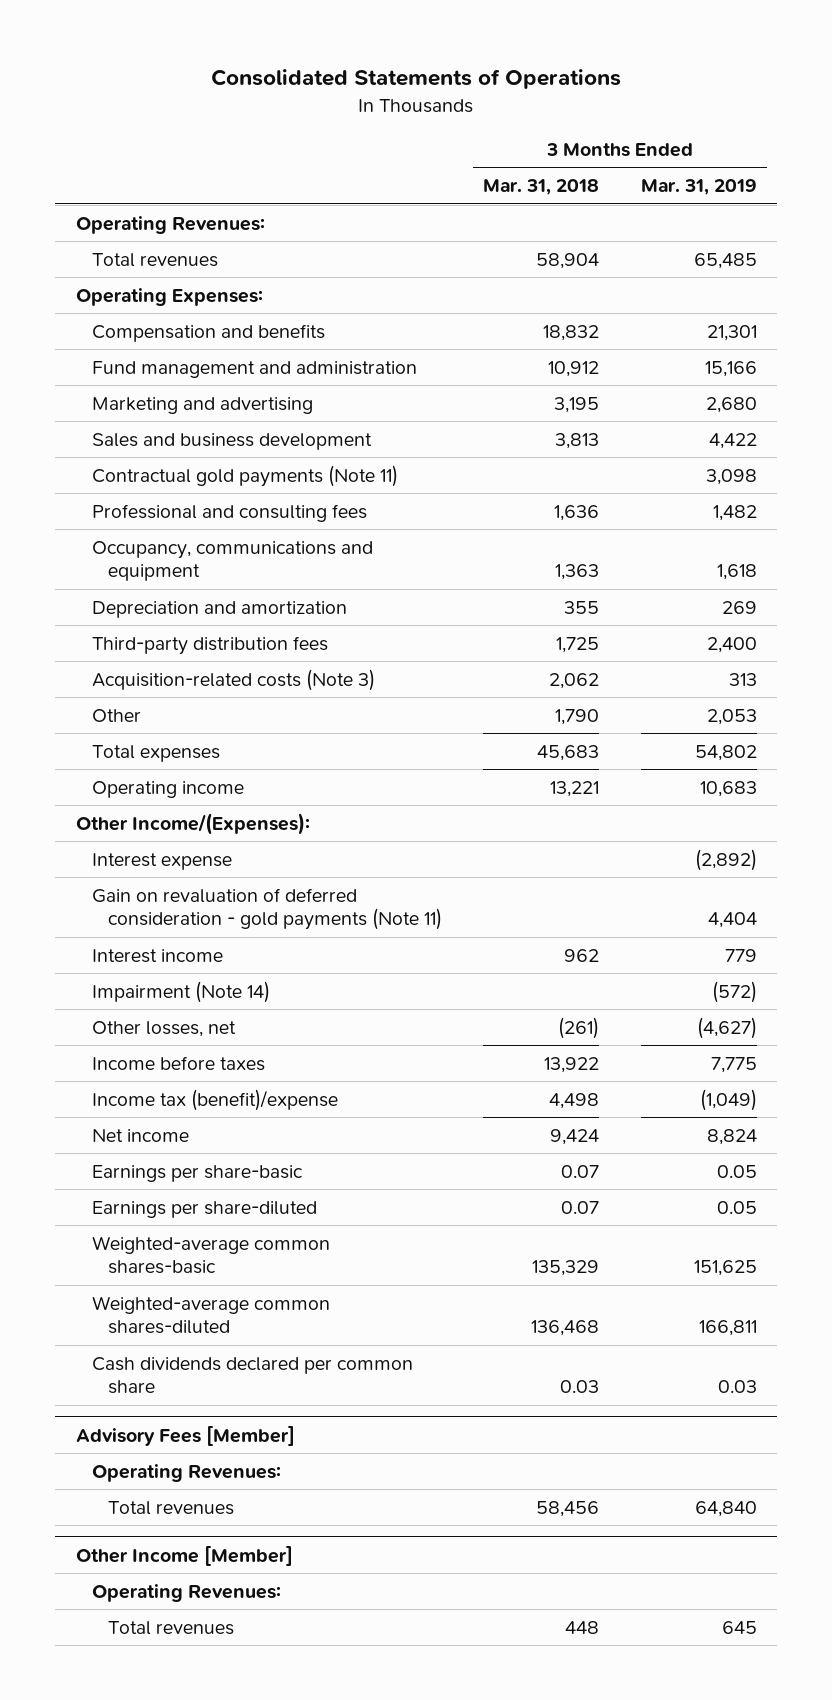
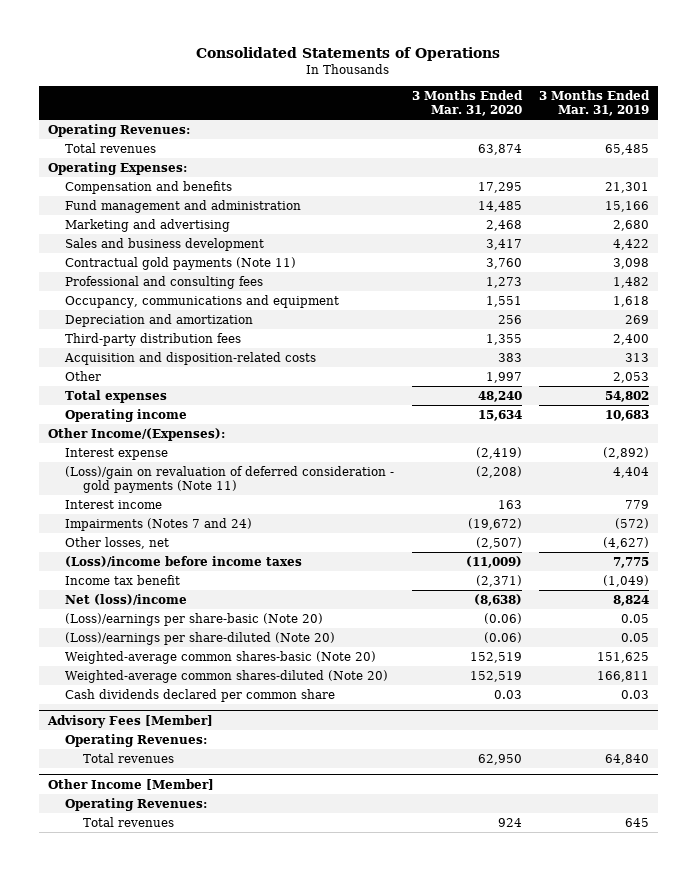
[483,179,600,196] Mar. 31, 2018 -> none
none -> [411,89,523,116] 3 Months Ended Mar. 31, 2020
[91,668,375,691] Acquisition-related costs (Note 3) -> [64,352,317,366] Acquisition and disposition-related costs
[91,887,442,931] Gain on revaluation of deferred consideration - gold payments (Note 11) -> [65,466,395,494] (Loss)/gain on revaluation of deferred consideration - gold payments (Note 11)
[91,980,270,1003] Impairment (Note 14) -> [65,518,253,532] Impairments (Notes 7 and 24)
[91,1055,265,1071] Income before taxes -> [65,556,303,568] (Loss)/income before income taxes
[91,1088,338,1111] Income tax (benefit)/expense -> [65,575,181,586] Income tax benefit
[91,1128,189,1142] Net income -> [65,594,188,606] Net (loss)/income
[91,1164,303,1182] Earnings per share-basic -> [65,613,324,627] (Loss)/earnings per share-basic (Note 20)
[91,1200,317,1218] Earnings per share-diluted -> [65,632,336,646] (Loss)/earnings per share-diluted (Note 20)
[91,1235,330,1275] Weighted-average common shares-basic -> [65,651,377,665] Weighted-average common shares-basic (Note 20)
[91,1295,330,1335] Weighted-average common shares-diluted -> [65,670,389,684] Weighted-average common shares-diluted (Note 20)

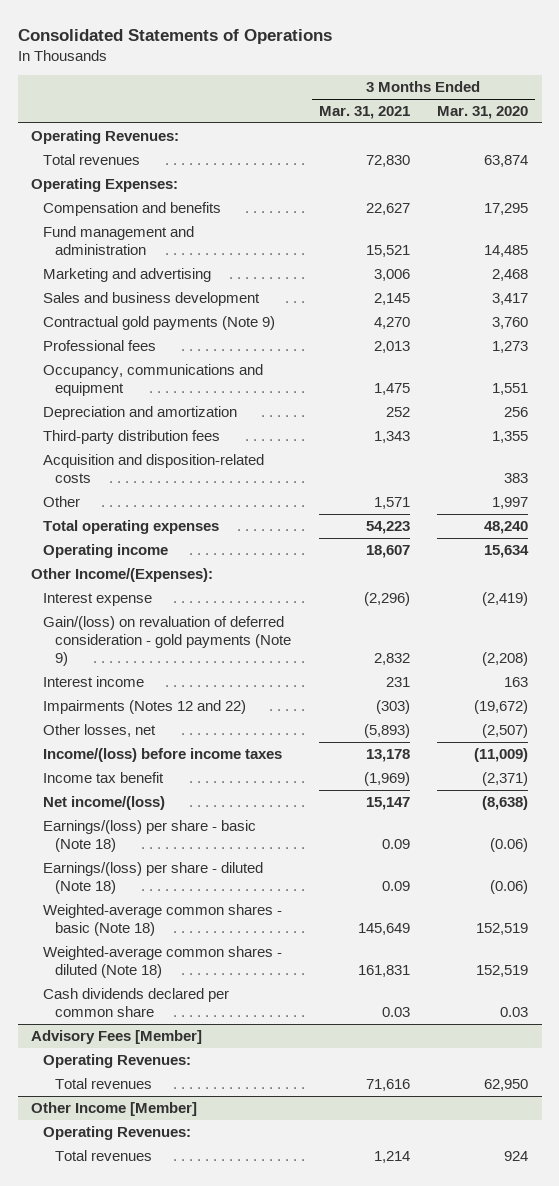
[538,89,650,116] 3 Months Ended Mar. 31, 2019 -> none
none -> [318,106,410,120] Mar. 31, 2021
[65,257,297,271] Contractual gold payments (Note 11) -> [43,315,276,330] Contractual gold payments (Note 9)
[65,276,264,290] Professional and consulting fees -> [43,339,157,351] Professional fees
[65,390,168,404] Total expenses -> [43,519,220,534] Total operating expenses
[65,466,395,494] (Loss)/gain on revaluation of deferred consideration - gold payments (Note 11) -> [43,615,292,667] Gain/(loss) on revaluation of deferred consideration - gold payments (Note 9)
[65,518,253,532] Impairments (Notes 7 and 24) -> [43,699,247,714] Impairments (Notes 12 and 22)
[65,556,303,568] (Loss)/income before income taxes -> [43,747,283,762] Income/(loss) before income taxes
[65,594,188,606] Net (loss)/income -> [43,795,166,810] Net income/(loss)
[65,613,324,627] (Loss)/earnings per share-basic (Note 20) -> [43,819,257,853] Earnings/(loss) per share - basic (Note 18)
[65,632,336,646] (Loss)/earnings per share-diluted (Note 20) -> [43,861,264,895] Earnings/(loss) per share - diluted (Note 18)
[65,651,377,665] Weighted-average common shares-basic (Note 20) -> [43,903,283,937] Weighted-average common shares - basic (Note 18)
[65,670,389,684] Weighted-average common shares-diluted (Note 20) -> [43,945,283,979] Weighted-average common shares - diluted (Note 18)

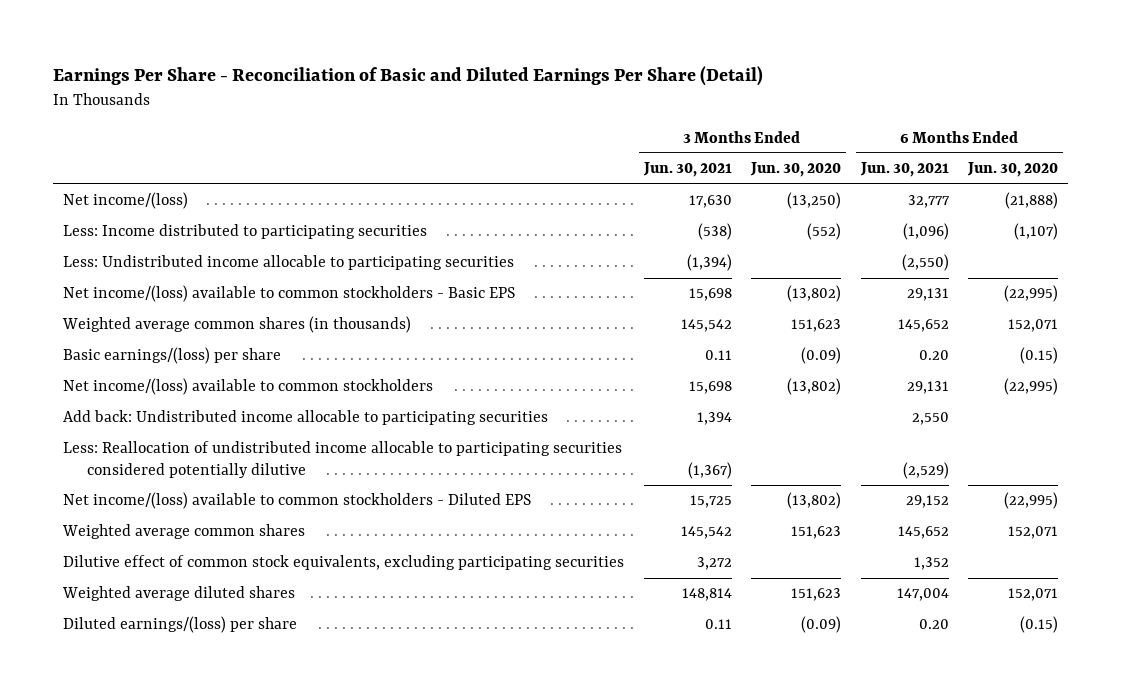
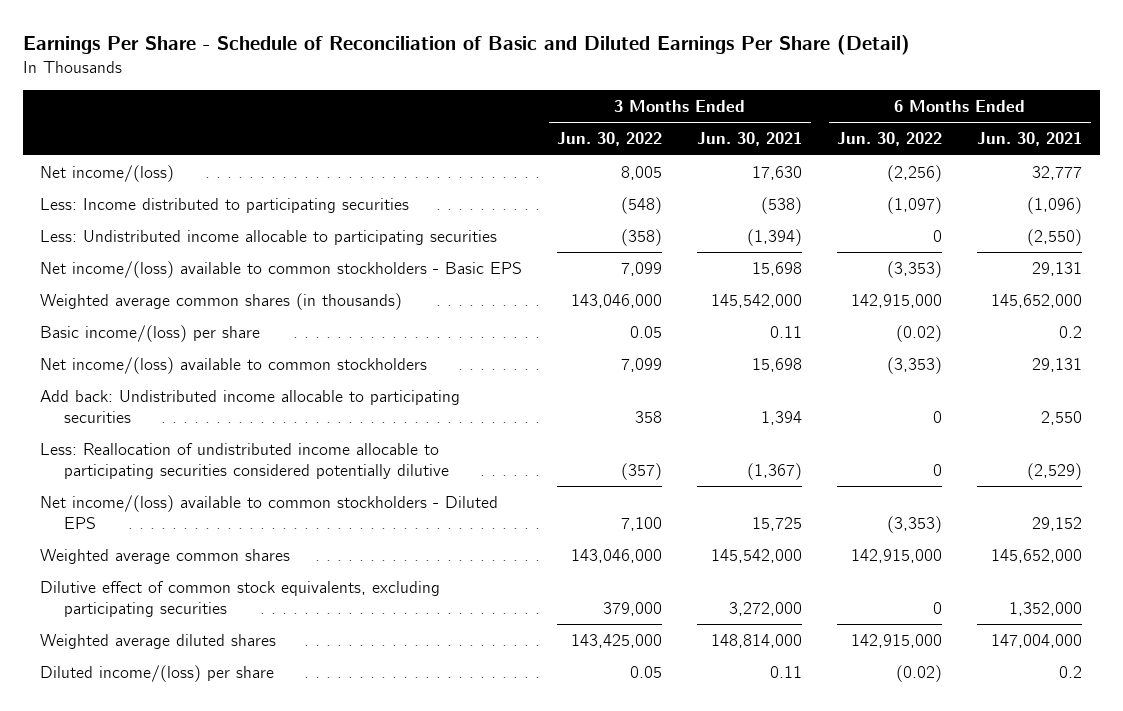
[53,65,764,86] Earnings Per Share - Reconciliation of Basic and Diluted Earnings Per Share (Detail) -> [23,34,911,55] Earnings Per Share - Schedule of Reconciliation of Basic and Diluted Earnings Per Share (Detail)
[750,162,842,178] Jun. 30, 2020 -> none
[967,162,1059,178] Jun. 30, 2020 -> none
none -> [557,132,663,147] Jun. 30, 2022
none -> [837,132,943,147] Jun. 30, 2022
[680,319,732,333] 145,542 -> [711,294,803,309] 145,542,000
[897,319,949,333] 145,652 -> [991,294,1083,309] 145,652,000
[63,347,282,365] Basic earnings/(loss) per share -> [40,325,261,343] Basic income/(loss) per share
[918,350,949,361] 0.20 -> [1059,326,1083,339] 0.2
[680,526,732,540] 145,542 -> [711,549,803,564] 145,542,000
[897,526,949,540] 145,652 -> [991,549,1083,564] 145,652,000
[696,557,732,571] 3,272 -> [729,601,803,616] 3,272,000
[913,557,949,571] 1,352 -> [1009,601,1083,616] 1,352,000
[681,588,732,602] 148,814 -> [711,634,803,649] 148,814,000
[896,588,949,602] 147,004 -> [991,634,1083,649] 147,004,000
[63,616,298,634] Diluted earnings/(loss) per share -> [40,665,275,683] Diluted income/(loss) per share
[918,619,949,630] 0.20 -> [1059,666,1083,679] 0.2

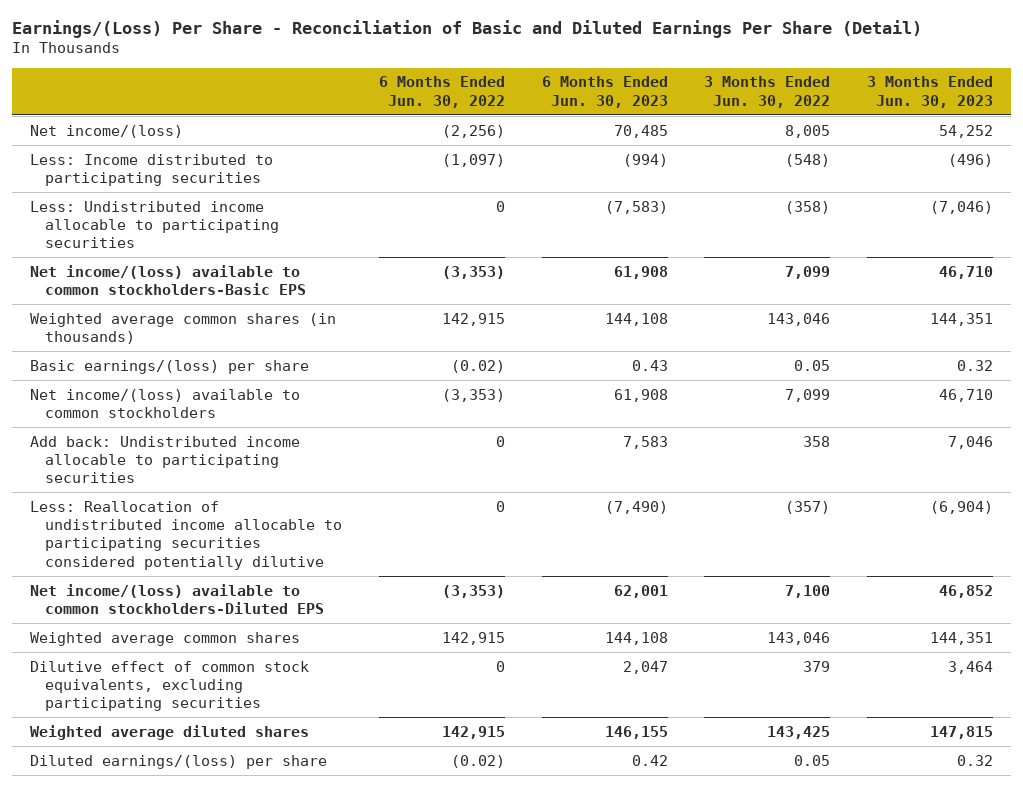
[23,34,911,55] Earnings Per Share - Schedule of Reconciliation of Basic and Diluted Earnings Per Share (Detail) -> [11,19,922,38] Earnings/(Loss) Per Share - Reconciliation of Basic and Diluted Earnings Per Share (Detail)
[697,132,803,147] Jun. 30, 2021 -> none
[977,132,1083,147] Jun. 30, 2021 -> none
none -> [541,76,668,108] 6 Months Ended Jun. 30, 2023
none -> [867,76,994,108] 3 Months Ended Jun. 30, 2023
[40,261,523,279] Net income/(loss) available to common stockholders - Basic EPS -> [30,264,307,295] Net income/(loss) available to common stockholders-Basic EPS
[571,294,663,309] 143,046,000 -> [767,312,831,326] 143,046
[851,294,943,309] 142,915,000 -> [441,312,505,326] 142,915
[40,325,261,343] Basic income/(loss) per share -> [30,359,310,374] Basic earnings/(loss) per share
[40,495,499,529] Net income/(loss) available to common stockholders - Diluted EPS -> [30,583,325,614] Net income/(loss) available to common stockholders-Diluted EPS
[571,549,663,564] 143,046,000 -> [767,631,831,645] 143,046
[851,549,943,564] 142,915,000 -> [441,631,505,645] 142,915
[603,601,663,616] 379,000 -> [803,660,831,672] 379
[571,634,663,649] 143,425,000 -> [767,725,831,739] 143,425
[851,634,943,649] 142,915,000 -> [441,725,505,739] 142,915
[40,665,275,683] Diluted income/(loss) per share -> [30,754,328,769] Diluted earnings/(loss) per share

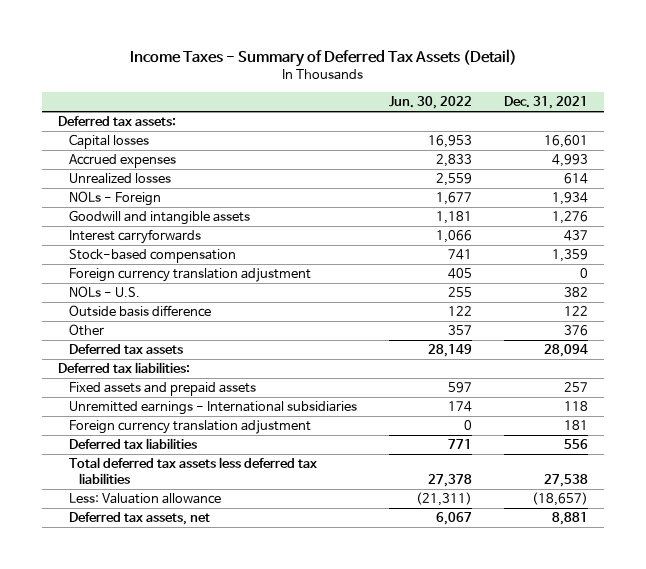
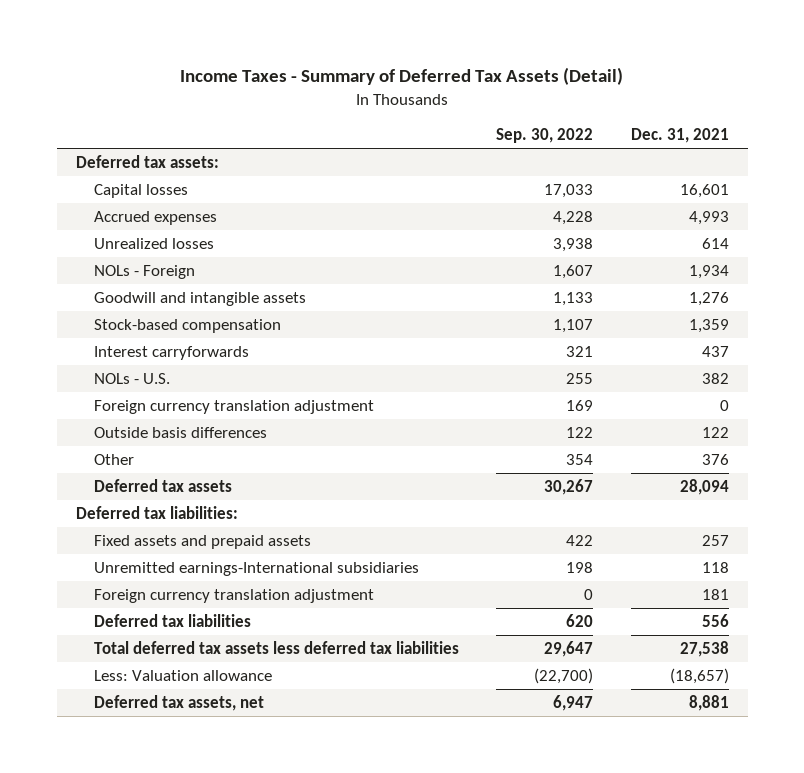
[388,96,472,110] Jun. 30, 2022 -> none
none -> [496,128,594,144] Sep. 30, 2022
[68,229,201,245] Interest carryforwards -> [93,345,249,360] Interest carryforwards
[68,268,311,283] Foreign currency translation adjustment -> [93,399,374,414] Foreign currency translation adjustment
[68,305,211,318] Outside basis difference -> [93,426,267,438] Outside basis differences
[68,401,357,416] Unremitted earnings - International subsidiaries -> [93,561,419,576] Unremitted earnings-International subsidiaries

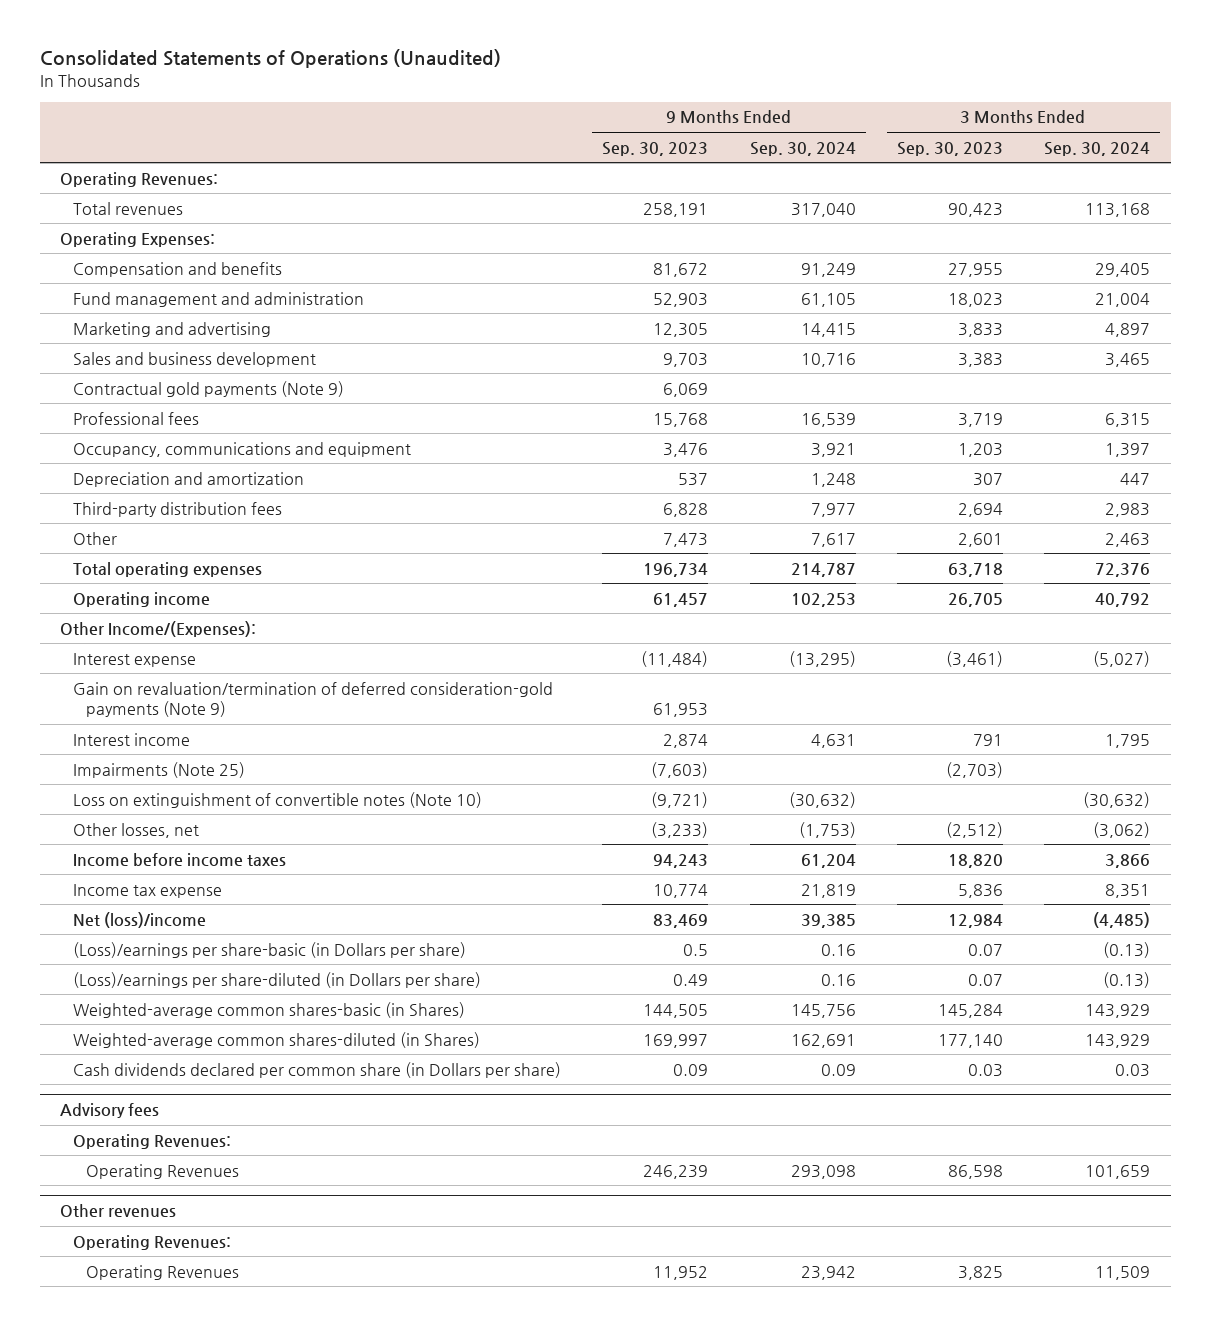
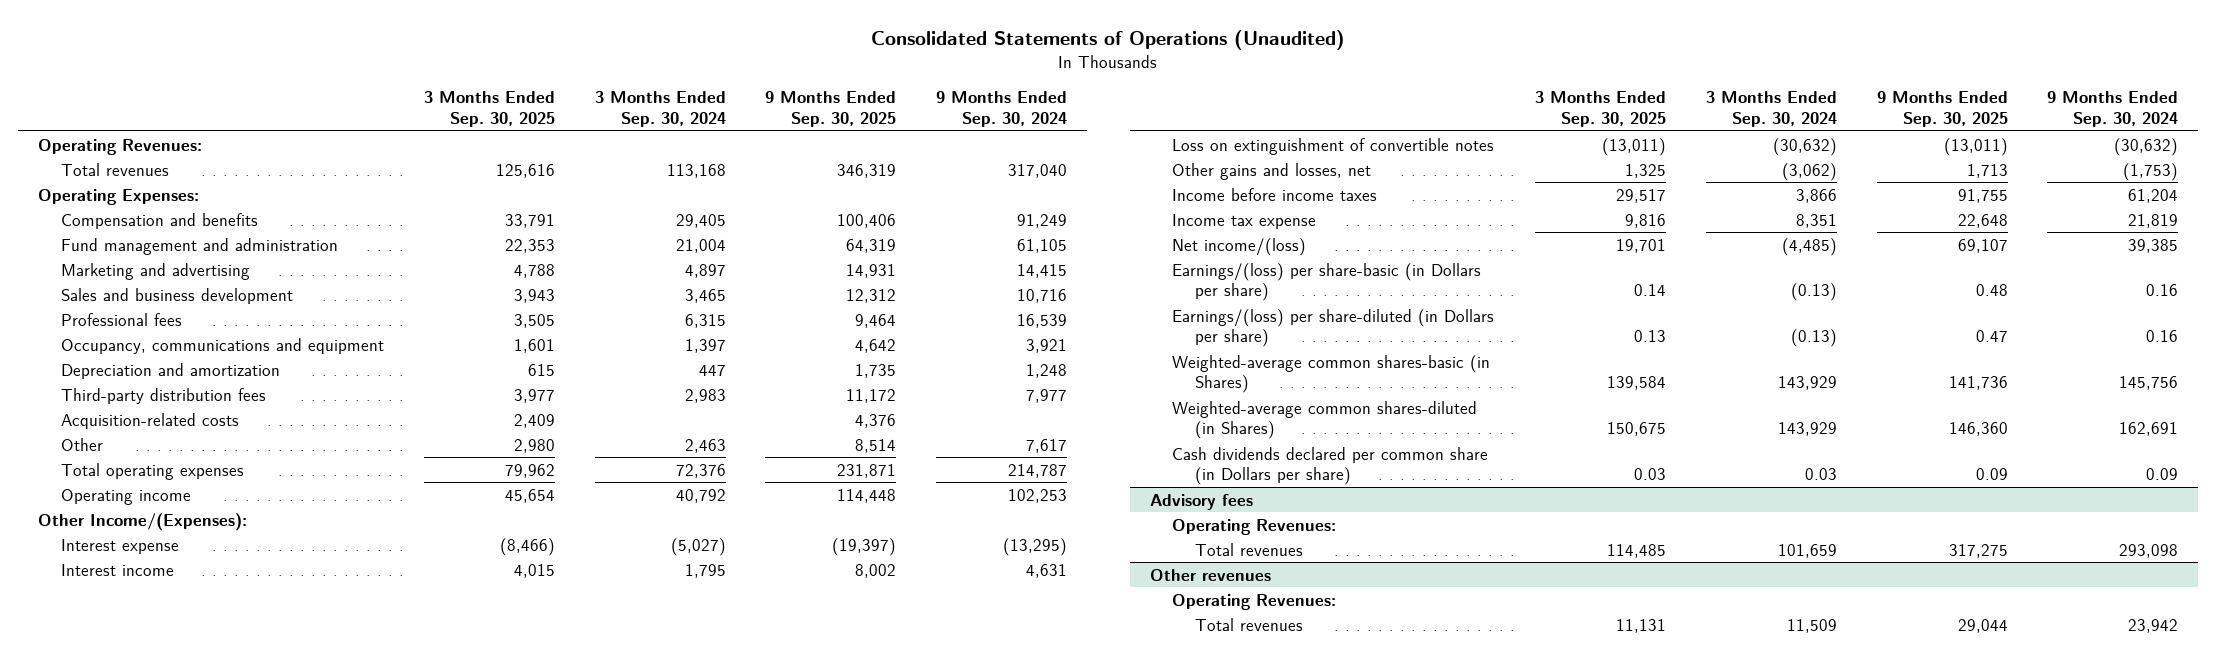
[602,141,709,156] Sep. 30, 2023 -> none
[896,141,1003,156] Sep. 30, 2023 -> none
none -> [423,91,555,127] 3 Months Ended Sep. 30, 2025
none -> [765,91,897,127] 9 Months Ended Sep. 30, 2025
[73,380,345,397] Contractual gold payments (Note 9) -> none
none -> [61,412,240,429] Acquisition-related costs
[73,681,554,717] Gain on revaluation/termination of deferred consideration-gold payments (Note 9) -> none
[73,761,246,778] Impairments (Note 25) -> none
[73,791,483,808] Loss on extinguishment of convertible notes (Note 10) -> [1172,137,1495,155] Loss on extinguishment of convertible notes
[73,822,200,838] Other losses, net -> [1172,162,1372,180] Other gains and losses, net
[73,911,207,928] Net (loss)/income -> [1172,237,1307,256] Net income/(loss)
[73,941,467,958] (Loss)/earnings per share-basic (in Dollars per share) -> [1172,262,1482,301] Earnings/(loss) per share-basic (in Dollars per share)
[73,971,482,988] (Loss)/earnings per share-diluted (in Dollars per share) -> [1172,308,1495,347] Earnings/(loss) per share-diluted (in Dollars per share)
[86,1163,240,1179] Operating Revenues -> [1195,542,1304,556] Total revenues
[86,1264,240,1280] Operating Revenues -> [1195,617,1304,631] Total revenues

